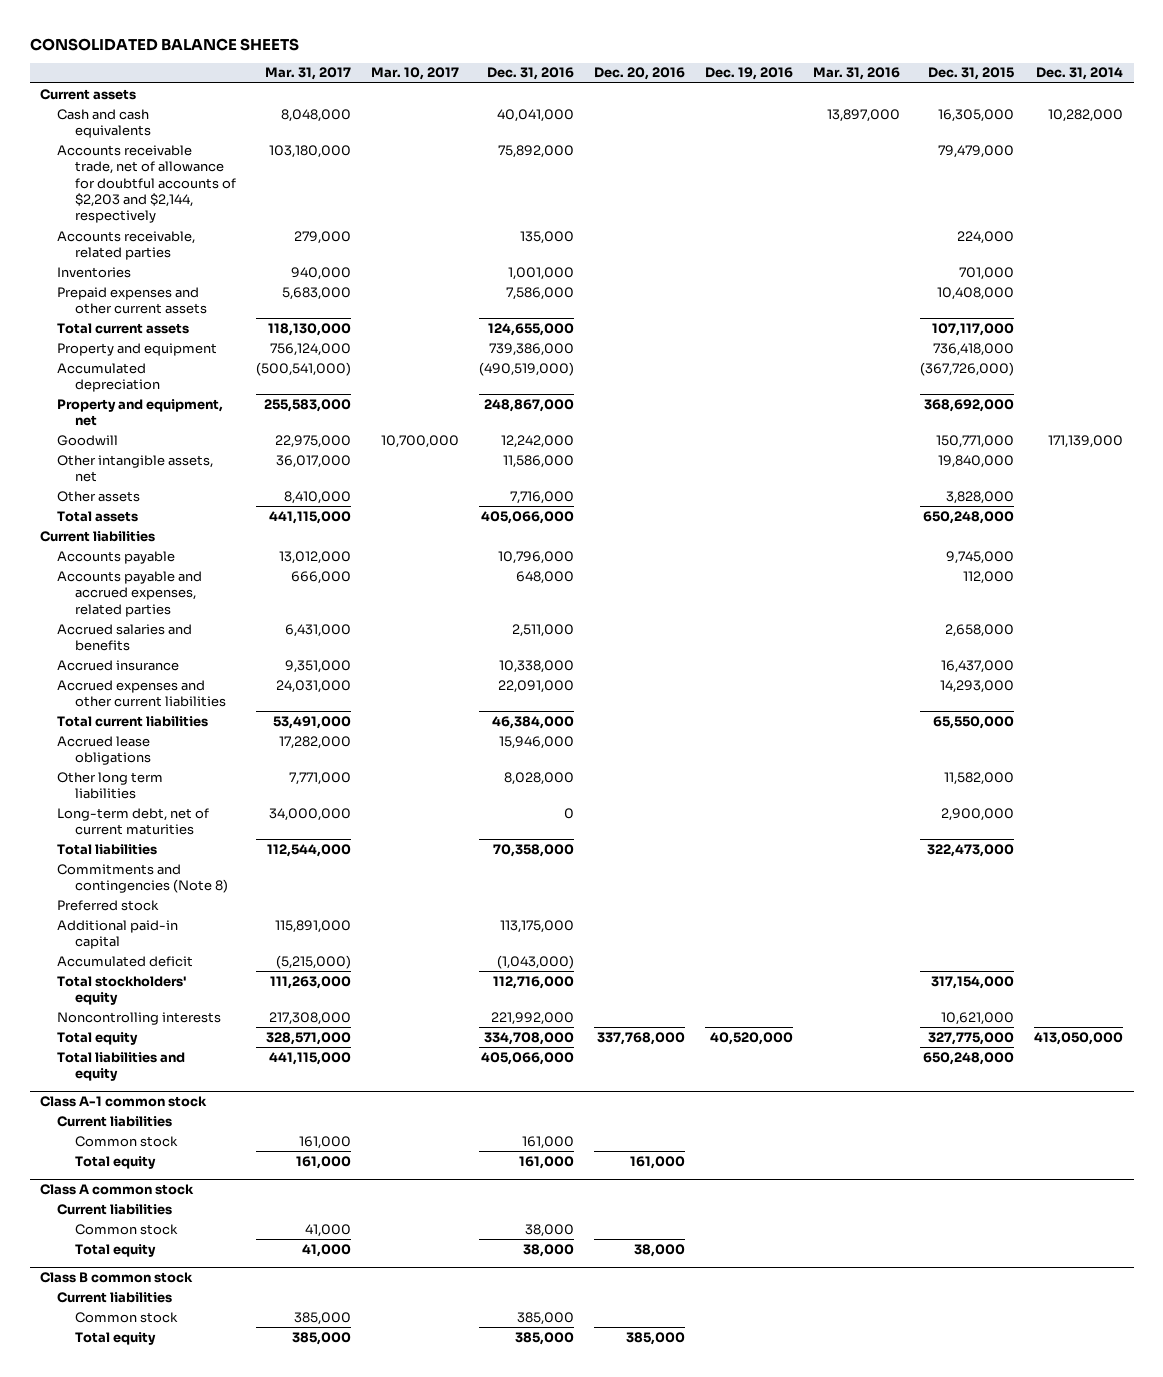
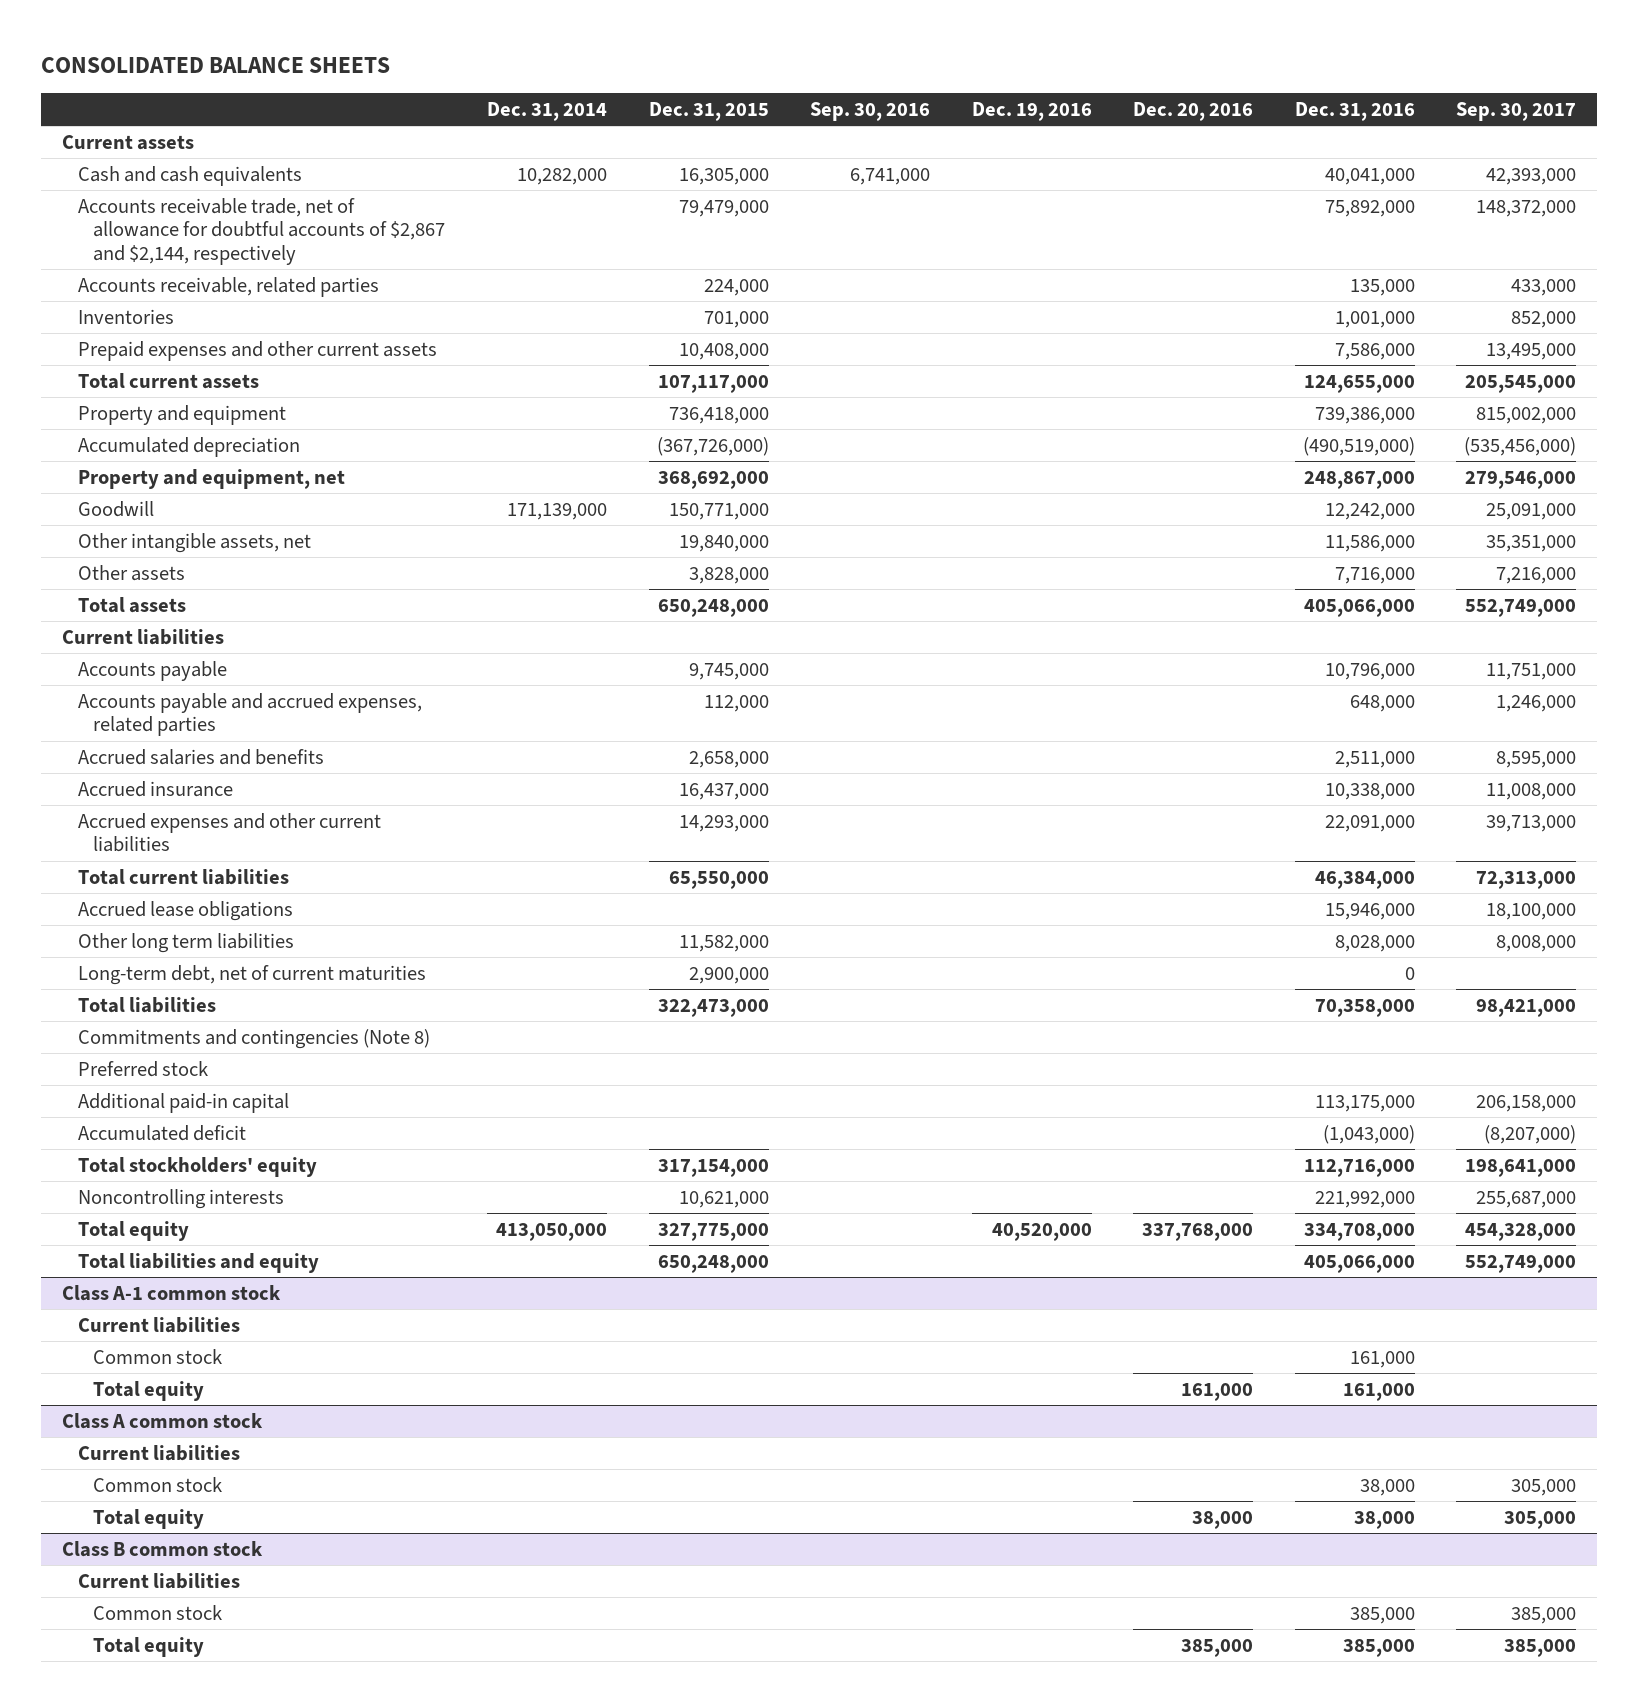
[264,67,351,81] Mar. 31, 2017 -> none
[370,67,459,81] Mar. 10, 2017 -> none
[813,67,901,81] Mar. 31, 2016 -> none
none -> [810,101,931,121] Sep. 30, 2016
none -> [1456,101,1577,121] Sep. 30, 2017
[57,144,236,224] Accounts receivable trade, net of allowance for doubtful accounts of $2,203 and $2,144, respectively -> [77,197,446,265] Accounts receivable trade, net of allowance for doubtful accounts of $2,867 and $2,144, respectively

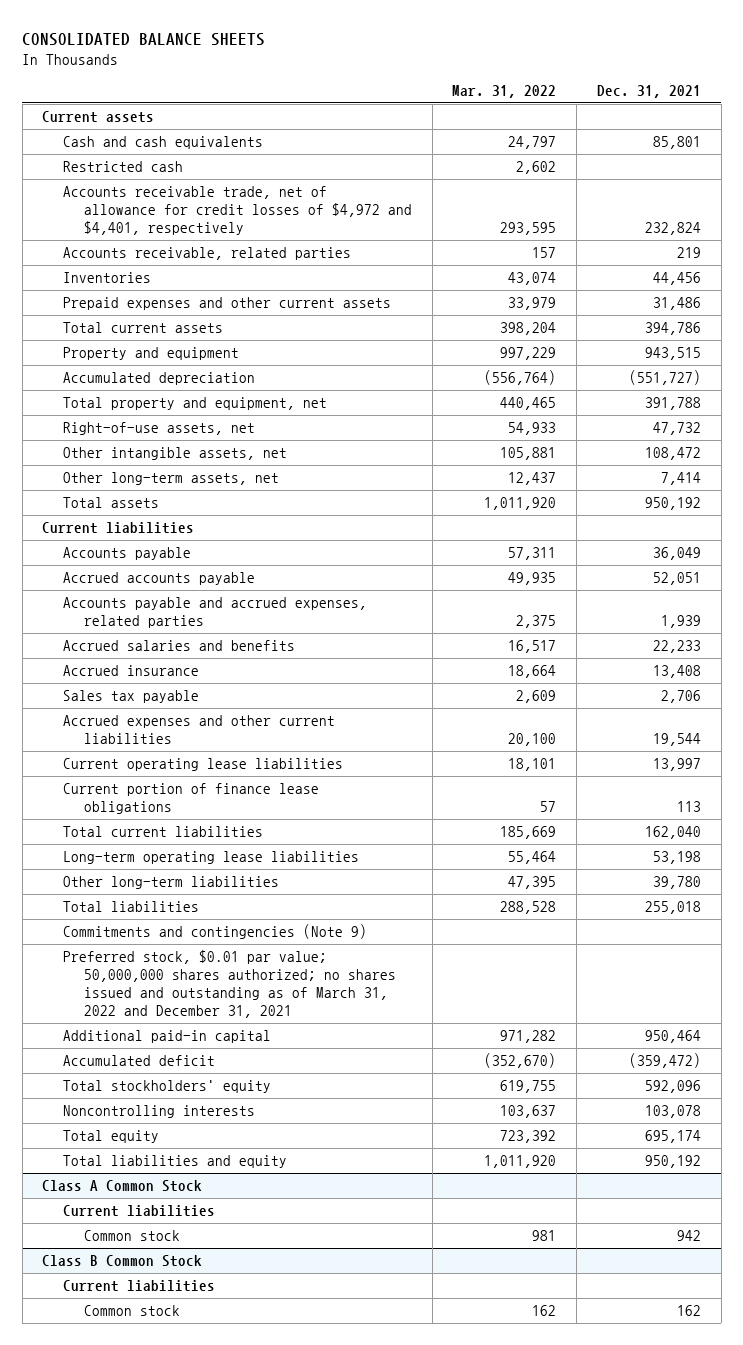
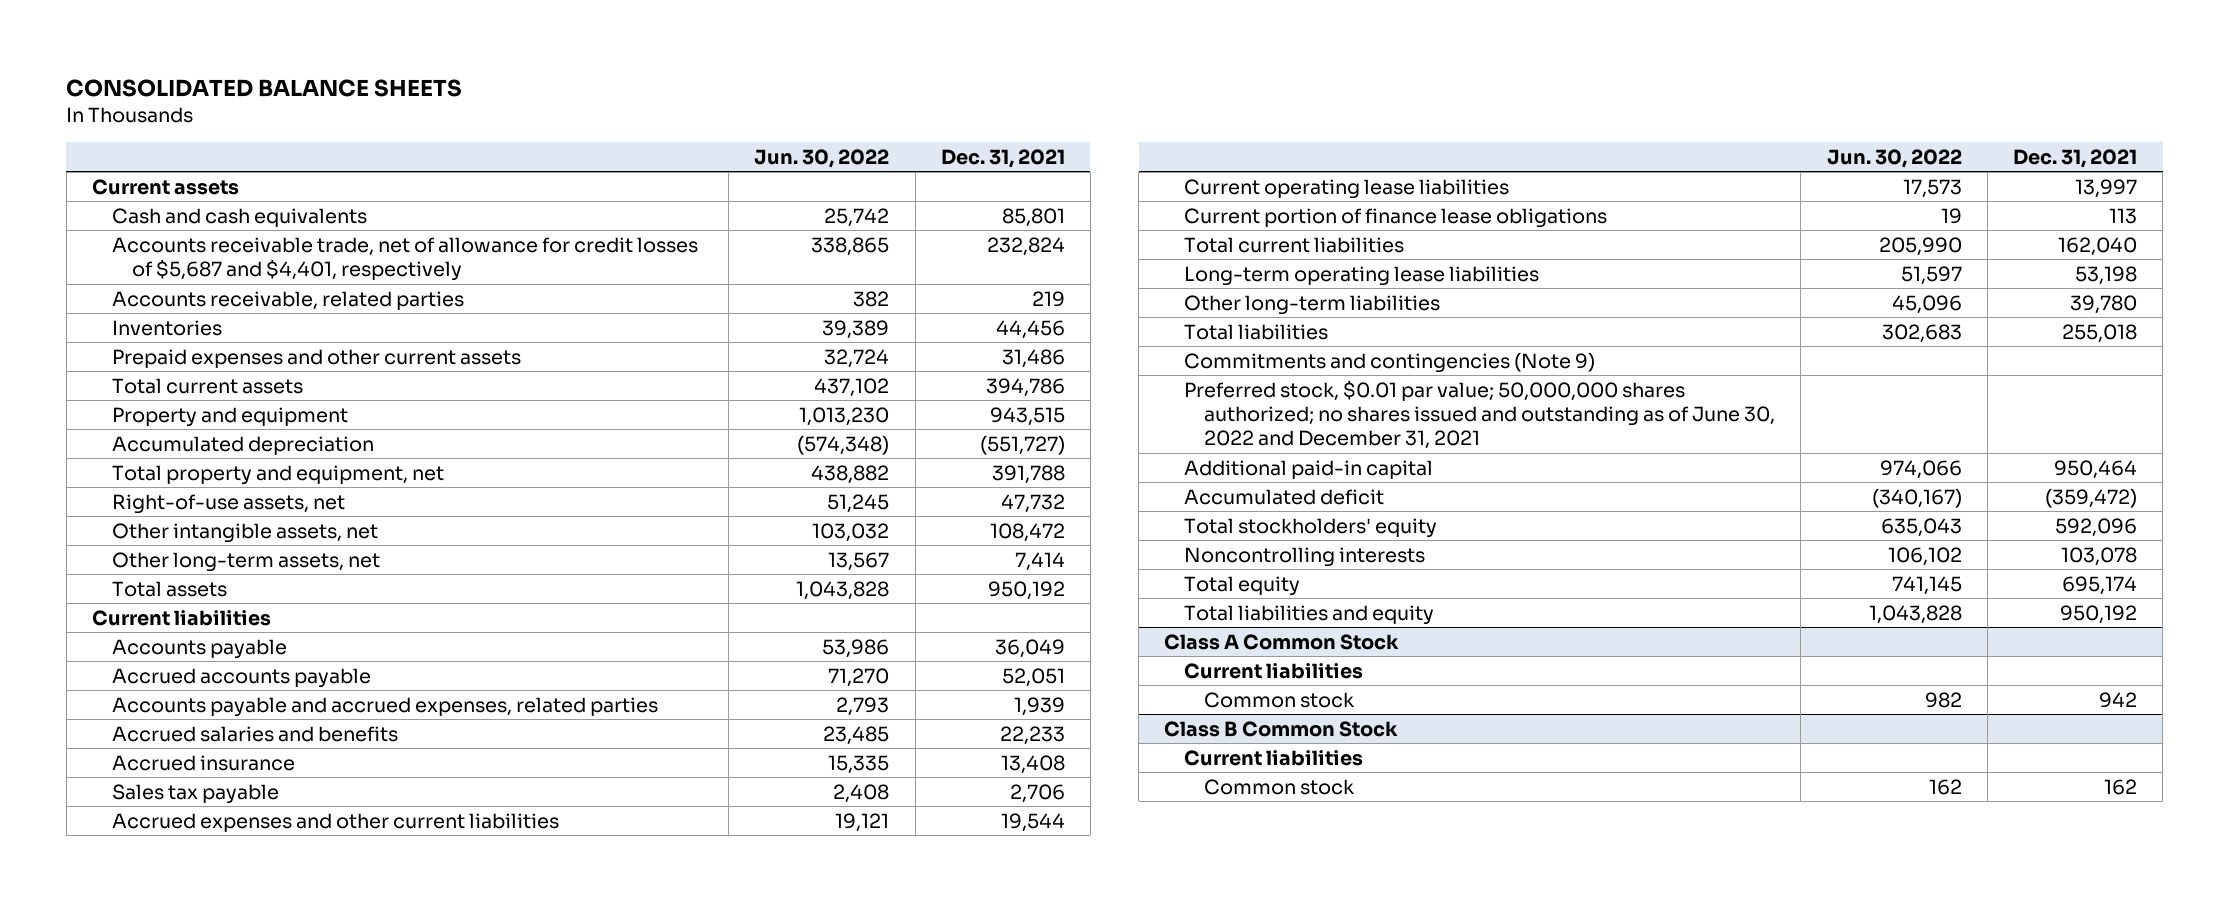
[452,85,557,99] Mar. 31, 2022 -> none
none -> [754,148,890,168] Jun. 30, 2022
[63,160,184,172] Restricted cash -> none
[63,185,412,236] Accounts receivable trade, net of allowance for credit losses of $4,972 and $4,401, respectively -> [112,236,699,281] Accounts receivable trade, net of allowance for credit losses of $5,687 and $4,401, respectively
[63,949,396,1019] Preferred stock, $0.01 par value; 50,000,000 shares authorized; no shares issued and outstanding as of March 31, 2022 and December 31, 2021 -> [1184,379,1776,450] Preferred stock, $0.01 par value; 50,000,000 shares authorized; no shares issued and outstanding as of June 30, 2022 and December 31, 2021

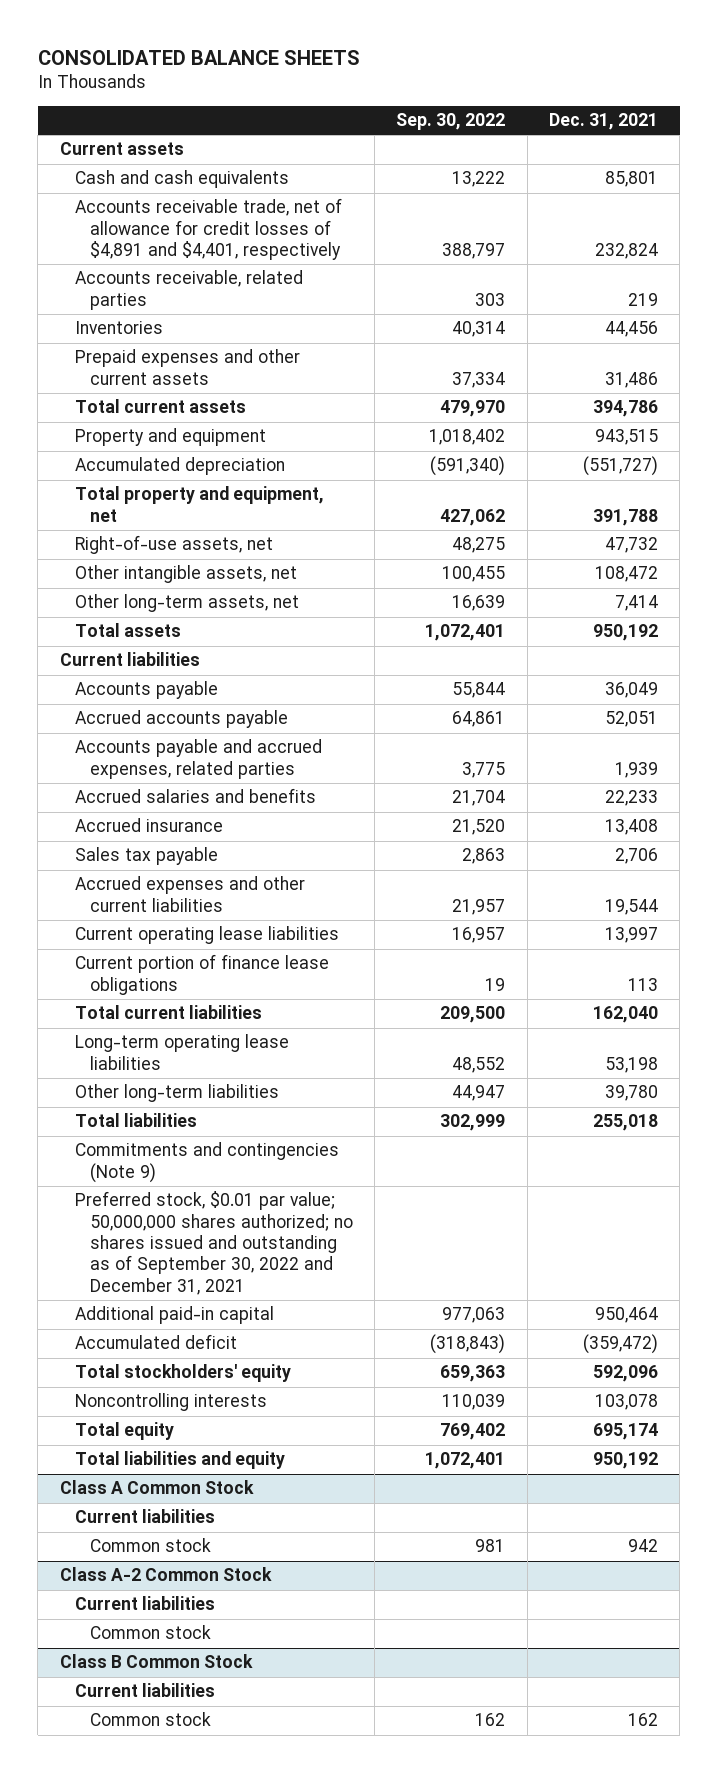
[754,148,890,168] Jun. 30, 2022 -> none
none -> [396,113,506,131] Sep. 30, 2022
[112,236,699,281] Accounts receivable trade, net of allowance for credit losses of $5,687 and $4,401, respectively -> [74,198,342,261] Accounts receivable trade, net of allowance for credit losses of $4,891 and $4,401, respectively
[1184,379,1776,450] Preferred stock, $0.01 par value; 50,000,000 shares authorized; no shares issued and outstanding as of June 30, 2022 and December 31, 2021 -> [74,1191,353,1295] Preferred stock, $0.01 par value; 50,000,000 shares authorized; no shares issued and outstanding as of September 30, 2022 and December 31, 2021
none -> [59,1567,272,1582] Class A-2 Common Stock
none -> [74,1596,215,1611] Current liabilities
none -> [89,1625,211,1640] Common stock

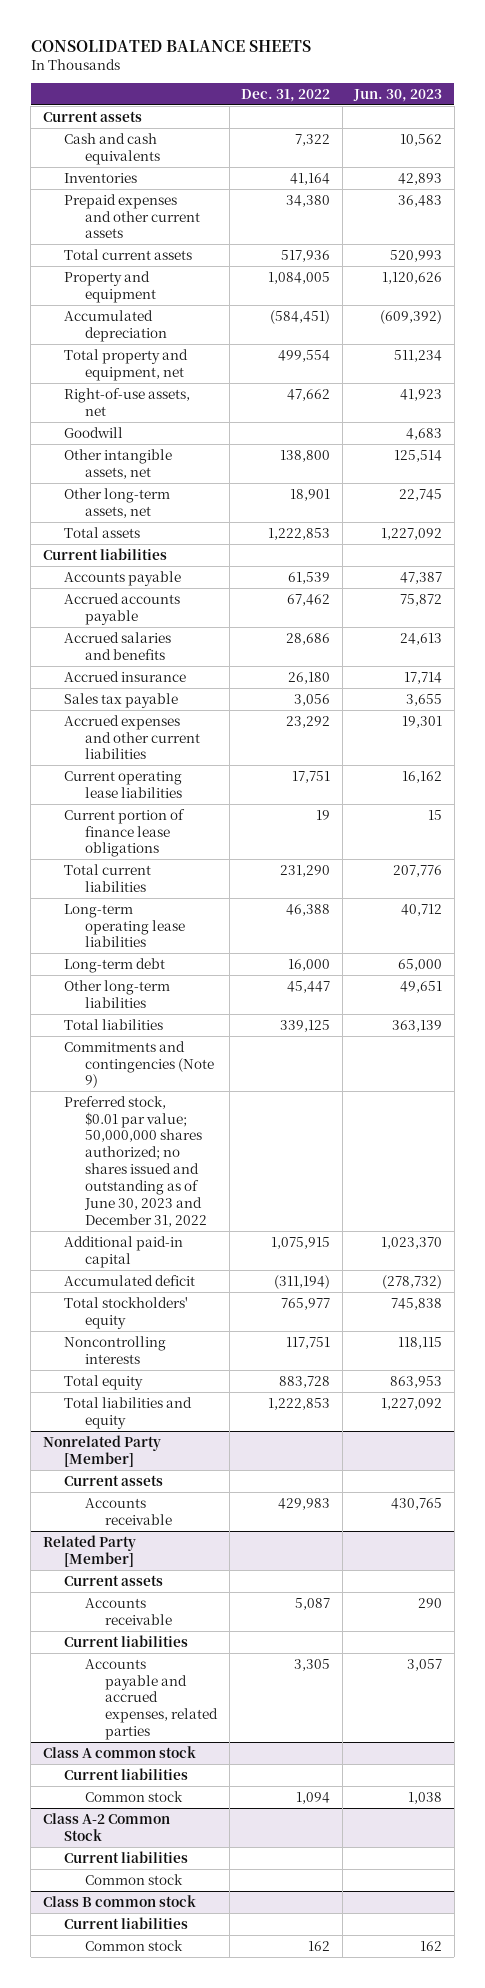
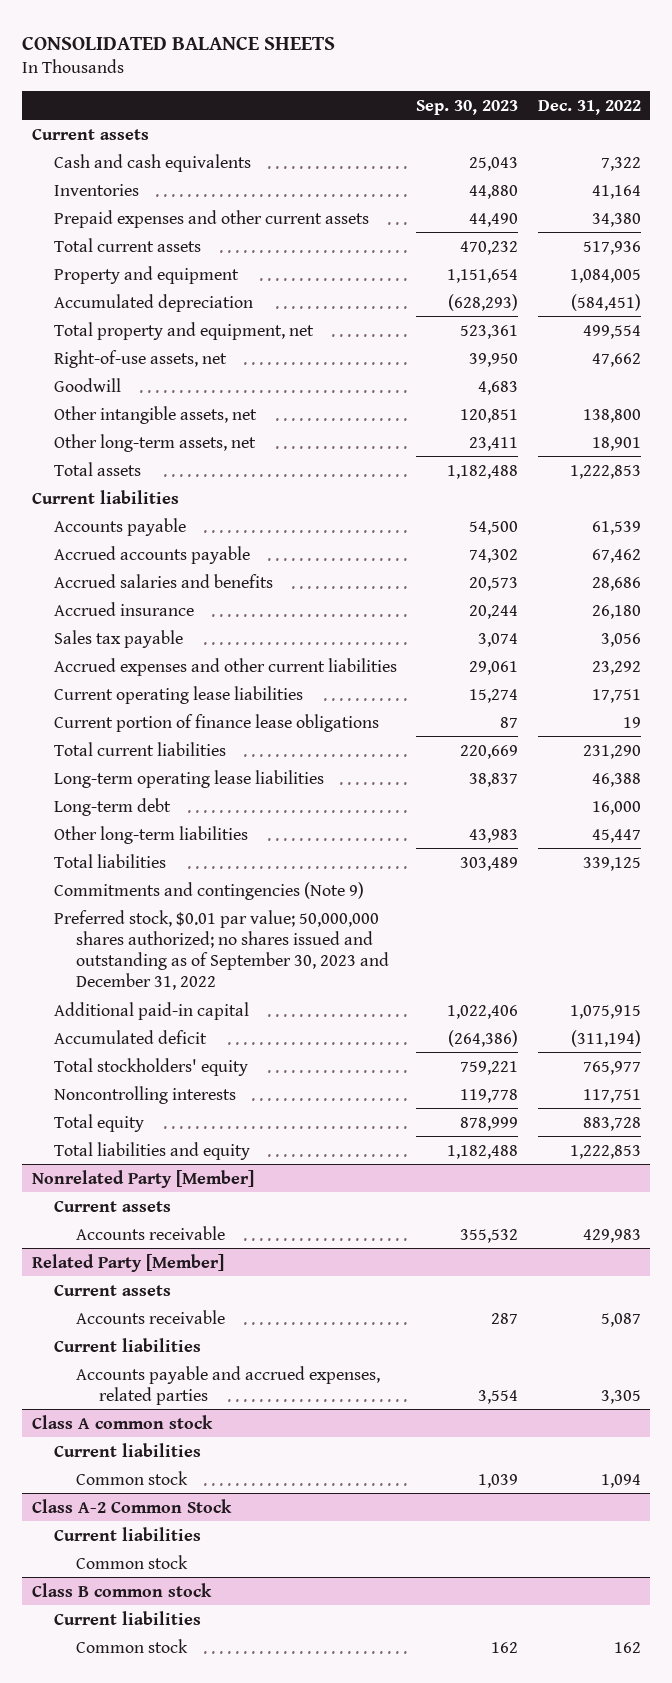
[353,88,443,102] Jun. 30, 2023 -> none
none -> [416,99,519,115] Sep. 30, 2023
[63,1095,207,1227] Preferred stock, $0.01 par value; 50,000,000 shares authorized; no shares issued and outstanding as of June 30, 2023 and December 31, 2022 -> [54,909,390,991] Preferred stock, $0.01 par value; 50,000,000 shares authorized; no shares issued and outstanding as of September 30, 2023 and December 31, 2022

